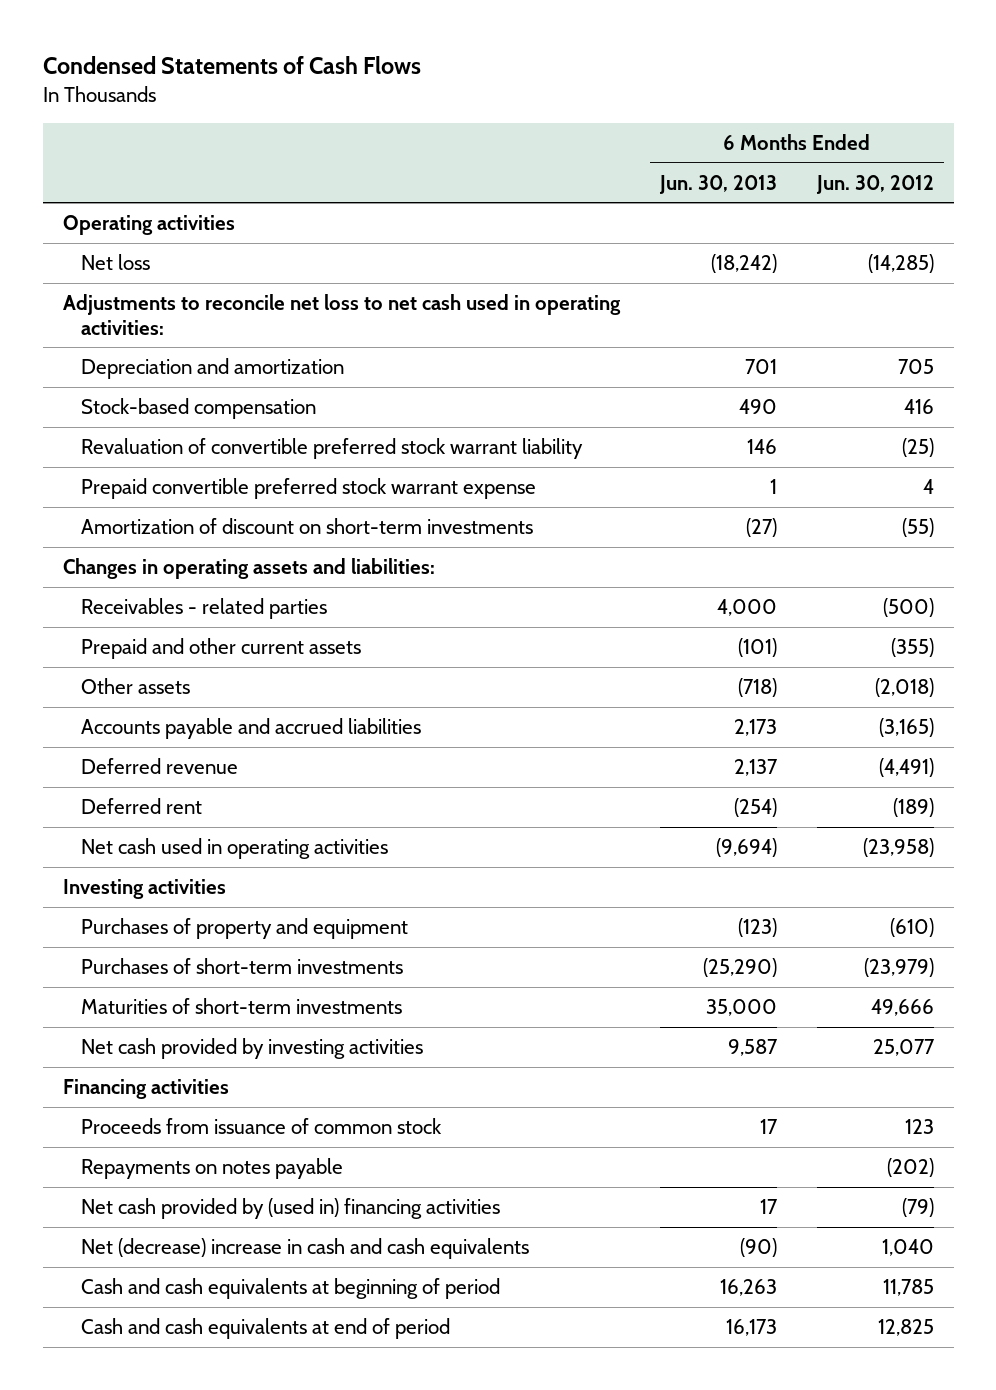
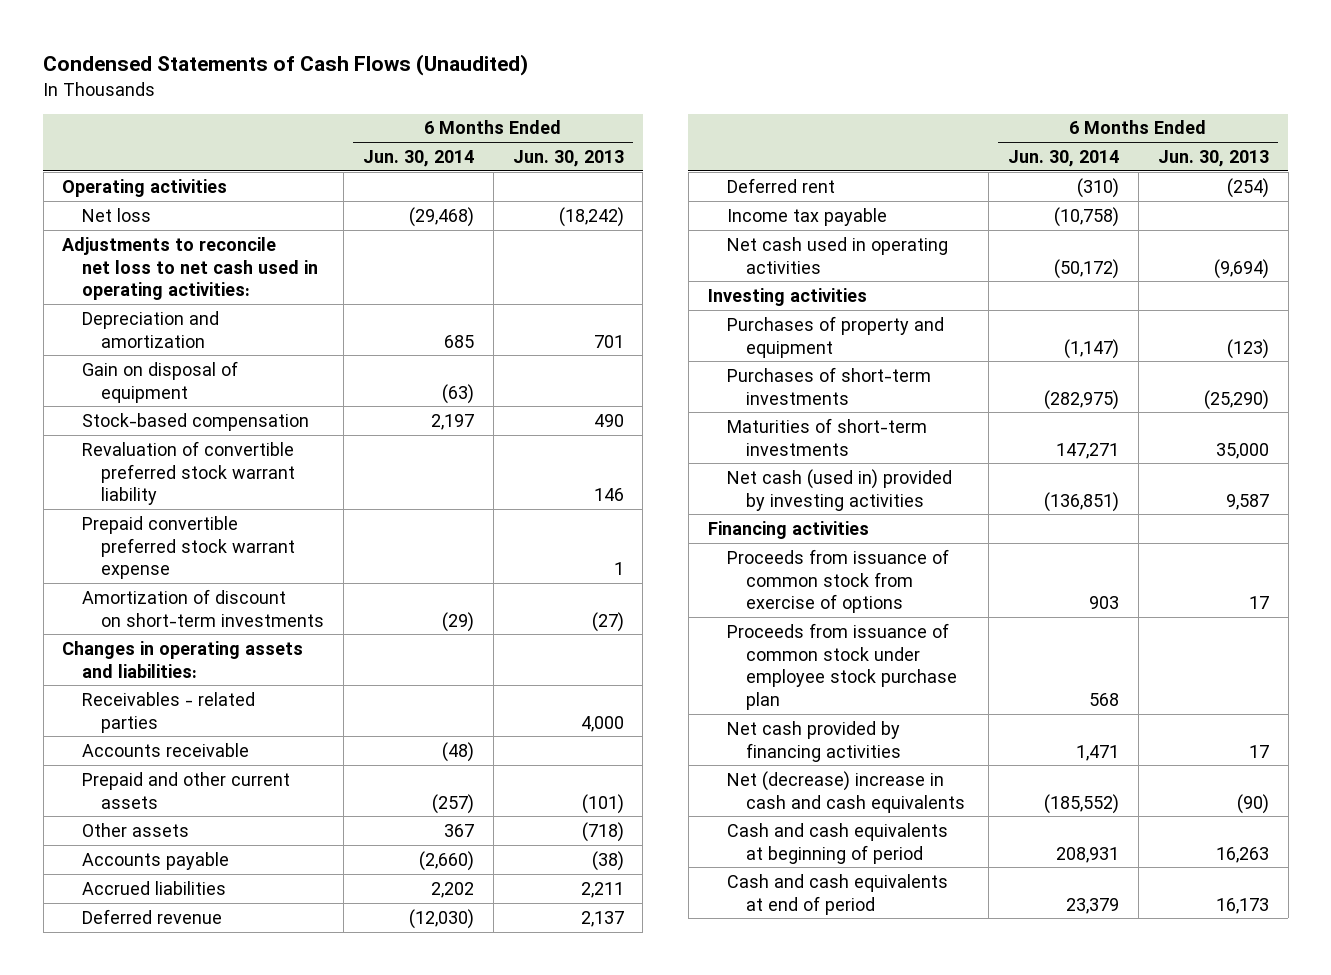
[42,56,421,75] Condensed Statements of Cash Flows -> [43,54,529,77] Condensed Statements of Cash Flows (Unaudited)
[815,174,934,194] Jun. 30, 2012 -> none
none -> [362,149,474,167] Jun. 30, 2014
none -> [81,360,238,403] Gain on disposal of equipment
none -> [81,742,249,757] Accounts receivable
[81,718,422,740] Accounts payable and accrued liabilities -> none
none -> [81,851,229,870] Accounts payable
none -> [81,880,226,895] Accrued liabilities
none -> [726,207,887,226] Income tax payable
[81,1038,424,1060] Net cash provided by investing activities -> [726,468,952,511] Net cash (used in) provided by investing activities
[81,1158,344,1180] Repayments on notes payable -> none
[81,1118,443,1135] Proceeds from issuance of common stock -> [726,548,949,614] Proceeds from issuance of common stock from exercise of options
none -> [726,622,957,711] Proceeds from issuance of common stock under employee stock purchase plan
[81,1198,501,1220] Net cash provided by (used in) financing activities -> [726,720,901,762] Net cash provided by financing activities

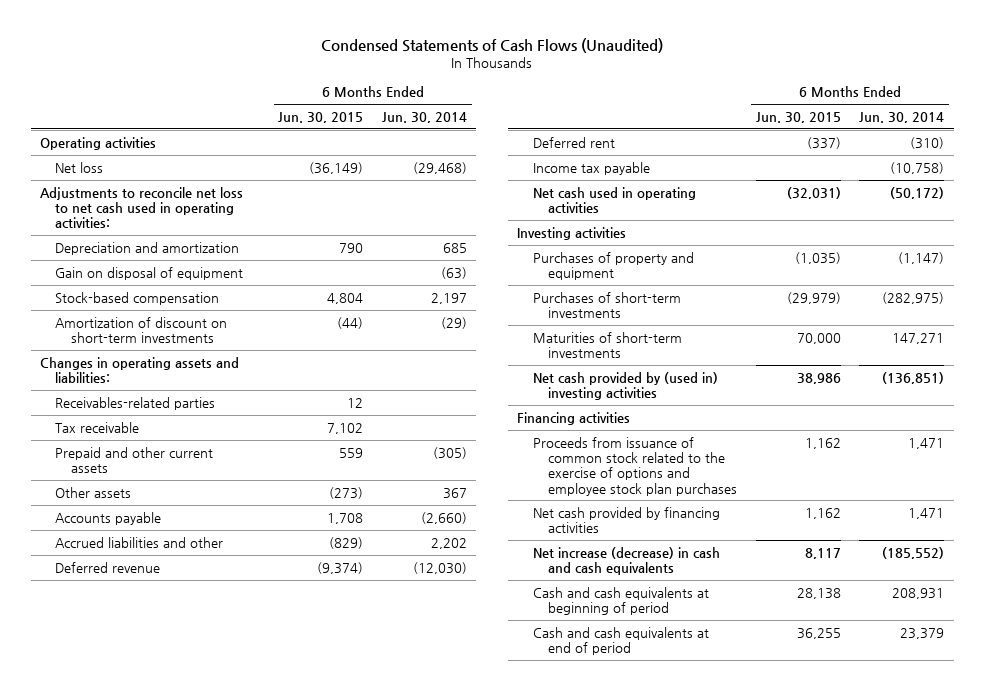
[512,149,624,167] Jun. 30, 2013 -> none
none -> [278,111,364,123] Jun. 30, 2015
[81,440,295,506] Revaluation of convertible preferred stock warrant liability -> none
[81,515,295,580] Prepaid convertible preferred stock warrant expense -> none
[81,742,249,757] Accounts receivable -> none
[81,691,255,733] Receivables - related parties -> [55,396,216,410] Receivables-related parties
none -> [55,421,140,433] Tax receivable
[431,793,474,814] (257) -> [433,446,468,459] (305)
[81,880,226,895] Accrued liabilities -> [55,536,224,548] Accrued liabilities and other
[726,468,952,511] Net cash (used in) provided by investing activities -> [532,371,718,400] Net cash provided by (used in) investing activities
[726,622,957,711] Proceeds from issuance of common stock under employee stock purchase plan -> none
[726,548,949,614] Proceeds from issuance of common stock from exercise of options -> [532,436,738,496] Proceeds from issuance of common stock related to the exercise of options and employee stock plan purchases
[1088,596,1119,610] 903 -> [908,437,945,449] 1,471
[726,770,965,813] Net (decrease) increase in cash and cash equivalents -> [532,546,720,575] Net increase (decrease) in cash and cash equivalents

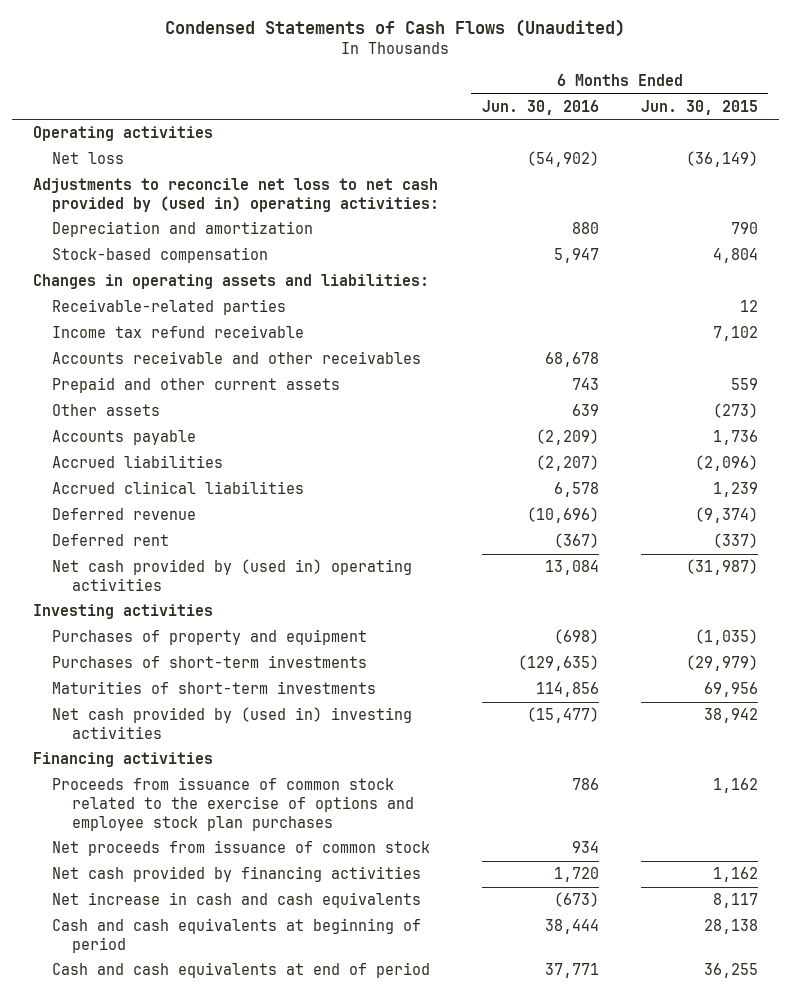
[382,111,468,123] Jun. 30, 2014 -> none
none -> [481,99,599,115] Jun. 30, 2016
[39,186,243,229] Adjustments to reconcile net loss to net cash used in operating activities: -> [32,178,440,212] Adjustments to reconcile net loss to net cash provided by (used in) operating activities:
[55,266,244,280] Gain on disposal of equipment -> none
[55,316,228,343] Amortization of discount on short-term investments -> none
[55,396,216,410] Receivables-related parties -> [52,299,287,316] Receivable-related parties
[55,421,140,433] Tax receivable -> [52,325,305,339] Income tax refund receivable
none -> [52,351,422,365] Accounts receivable and other receivables
[327,512,364,524] 1,708 -> [712,430,758,446] 1,736
[55,536,224,548] Accrued liabilities and other -> [52,455,224,469] Accrued liabilities
[329,536,364,549] (829) -> [694,455,758,472] (2,096)
none -> [52,481,305,495] Accrued clinical liabilities
[532,161,650,175] Income tax payable -> none
[532,186,696,213] Net cash used in operating activities -> [52,559,413,591] Net cash provided by (used in) operating activities
[786,186,841,199] (32,031) -> [685,559,758,576] (31,987)
[796,332,841,344] 70,000 -> [703,682,758,698] 69,956
[796,372,841,384] 38,986 -> [703,708,758,724] 38,942
none -> [52,840,431,857] Net proceeds from issuance of common stock
[532,546,720,575] Net increase (decrease) in cash and cash equivalents -> [52,892,422,909] Net increase in cash and cash equivalents

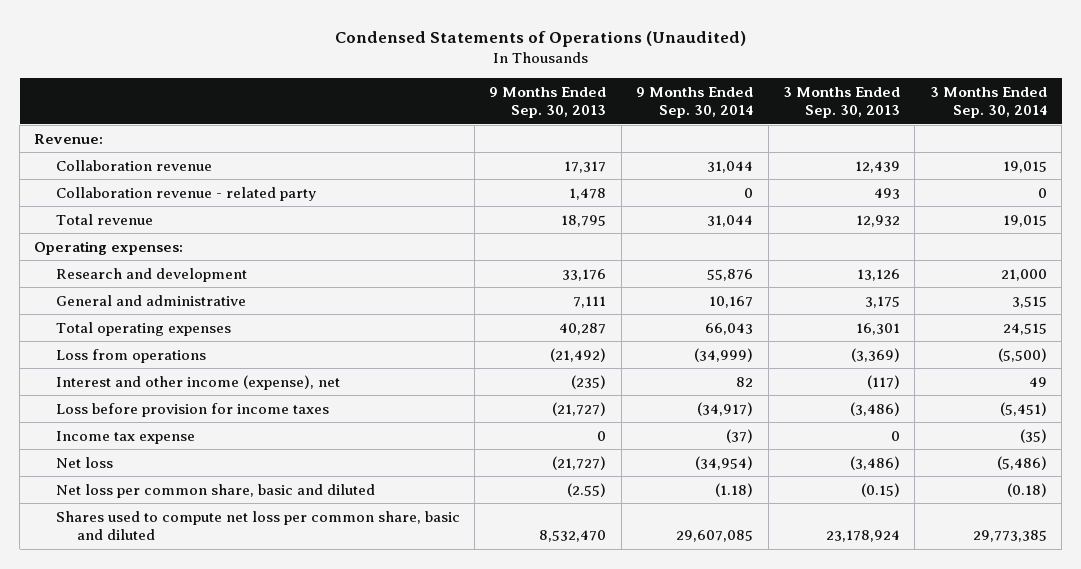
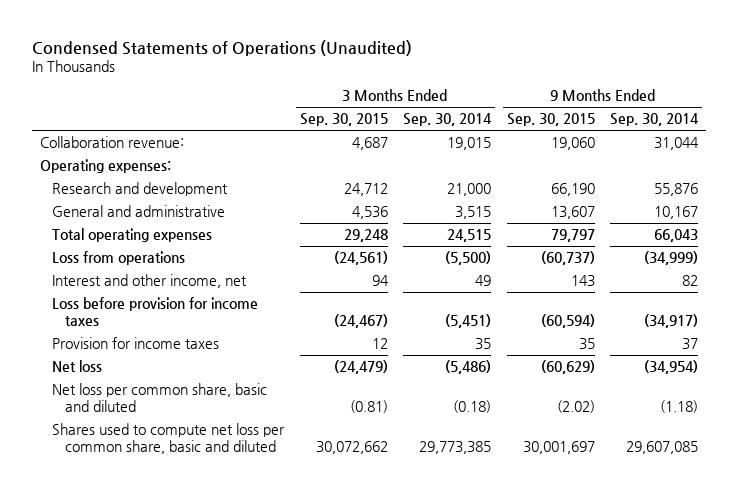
[489,86,607,119] 9 Months Ended Sep. 30, 2013 -> none
[783,86,901,119] 3 Months Ended Sep. 30, 2013 -> none
none -> [299,113,388,127] Sep. 30, 2015
none -> [506,113,595,127] Sep. 30, 2015
[34,133,104,144] Revenue: -> none
[55,186,316,201] Collaboration revenue - related party -> none
[55,213,153,225] Total revenue -> none
[55,159,212,171] Collaboration revenue -> [39,136,184,149] Collaboration revenue:
[55,374,340,390] Interest and other income (expense), net -> [52,274,248,289] Interest and other income, net
[55,430,195,444] Income tax expense -> [52,337,220,350] Provision for income taxes
[726,428,754,443] (37) -> [682,338,699,351] 37
[1019,428,1047,443] (35) -> [475,338,492,351] 35

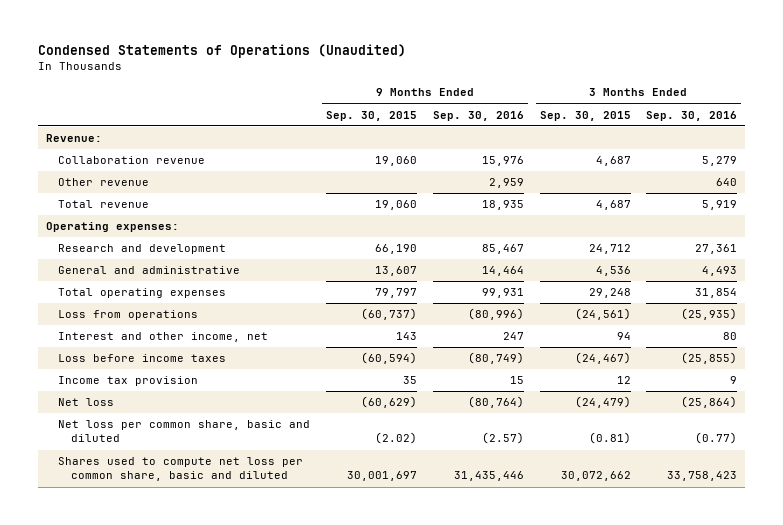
[403,113,493,127] Sep. 30, 2014 -> none
[610,113,700,127] Sep. 30, 2014 -> none
none -> [432,110,524,121] Sep. 30, 2016
none -> [646,110,738,121] Sep. 30, 2016
none -> [46,134,103,143] Revenue:
[39,136,184,149] Collaboration revenue: -> [58,156,206,165] Collaboration revenue
none -> [58,178,150,187] Other revenue
none -> [58,200,150,209] Total revenue
[52,297,259,326] Loss before provision for income taxes -> [58,354,227,363] Loss before income taxes
[52,337,220,350] Provision for income taxes -> [58,376,199,387] Income tax provision

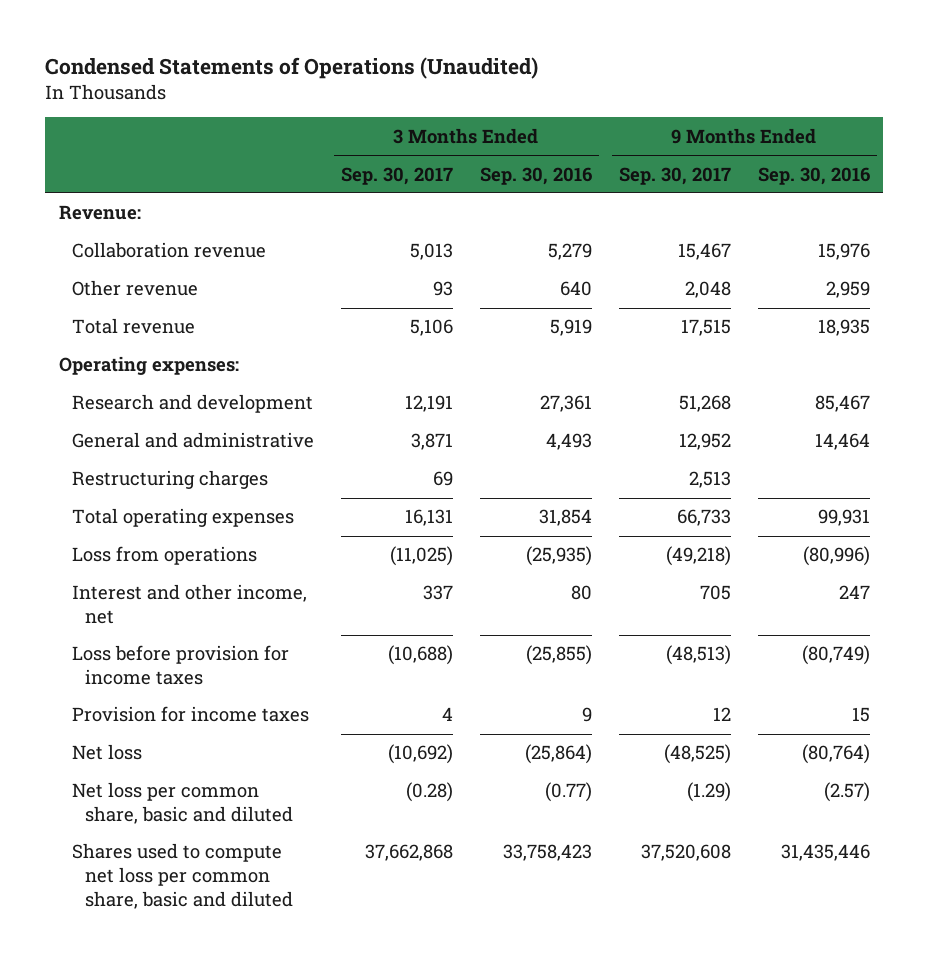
[326,110,418,121] Sep. 30, 2015 -> none
[539,110,631,121] Sep. 30, 2015 -> none
none -> [340,166,453,185] Sep. 30, 2017
none -> [618,166,731,185] Sep. 30, 2017
none -> [71,470,268,490] Restructuring charges
[58,354,227,363] Loss before income taxes -> [71,645,289,686] Loss before provision for income taxes
[58,376,199,387] Income tax provision -> [71,706,309,723] Provision for income taxes

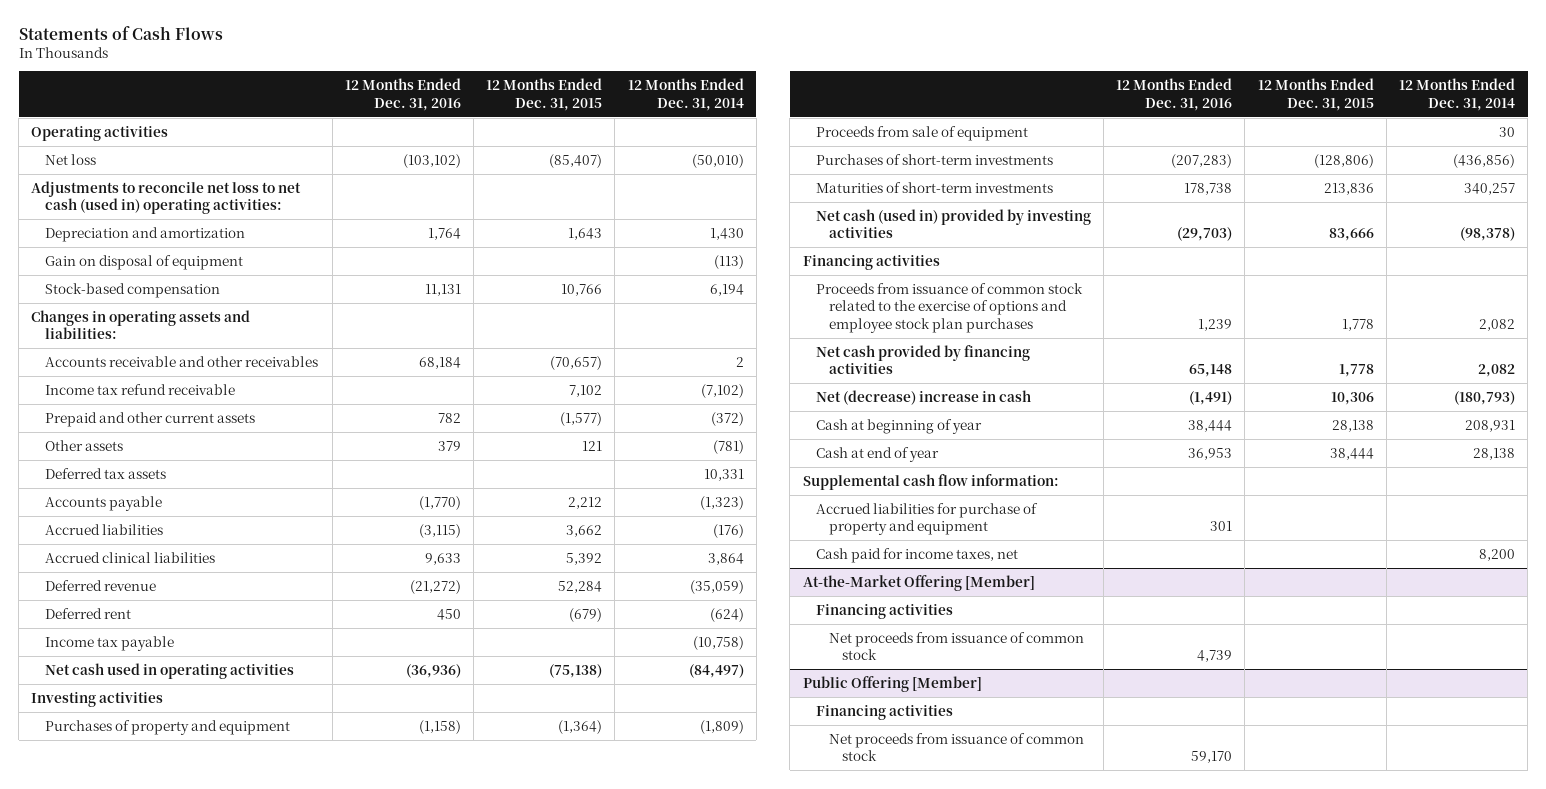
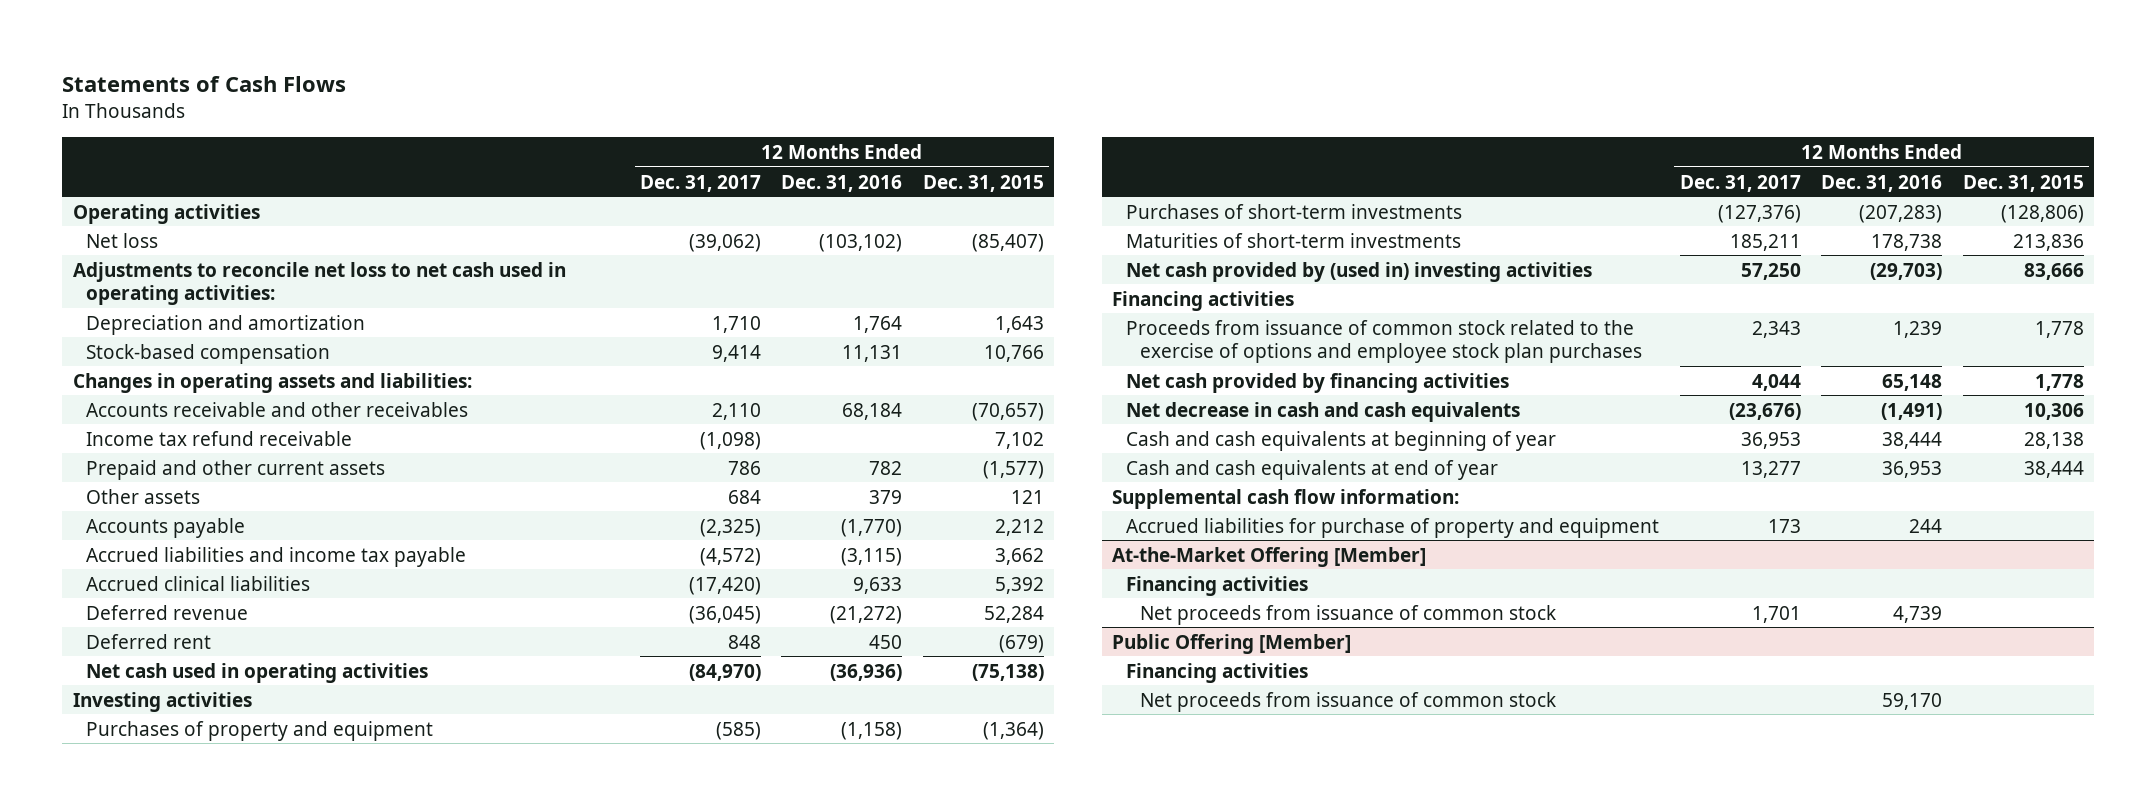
[627,78,744,111] 12 Months Ended Dec. 31, 2014 -> none
none -> [639,174,761,192] Dec. 31, 2017
[31,180,302,215] Adjustments to reconcile net loss to net cash (used in) operating activities: -> [72,261,566,306] Adjustments to reconcile net loss to net cash used in operating activities:
[44,254,243,270] Gain on disposal of equipment -> none
[44,467,166,479] Deferred tax assets -> none
[44,523,163,535] Accrued liabilities -> [86,546,467,567] Accrued liabilities and income tax payable
[44,635,174,651] Income tax payable -> none
[815,125,1028,141] Proceeds from sale of equipment -> none
[815,208,1091,239] Net cash (used in) provided by investing activities -> [1126,261,1593,282] Net cash provided by (used in) investing activities
[815,389,1031,405] Net (decrease) increase in cash -> [1126,401,1521,422] Net decrease in cash and cash equivalents
[815,418,982,434] Cash at beginning of year -> [1126,430,1557,451] Cash and cash equivalents at beginning of year
[815,446,939,462] Cash at end of year -> [1126,459,1499,480] Cash and cash equivalents at end of year
[815,547,1018,563] Cash paid for income taxes, net -> none
[1210,521,1233,532] 301 -> [1909,518,1943,533] 244

